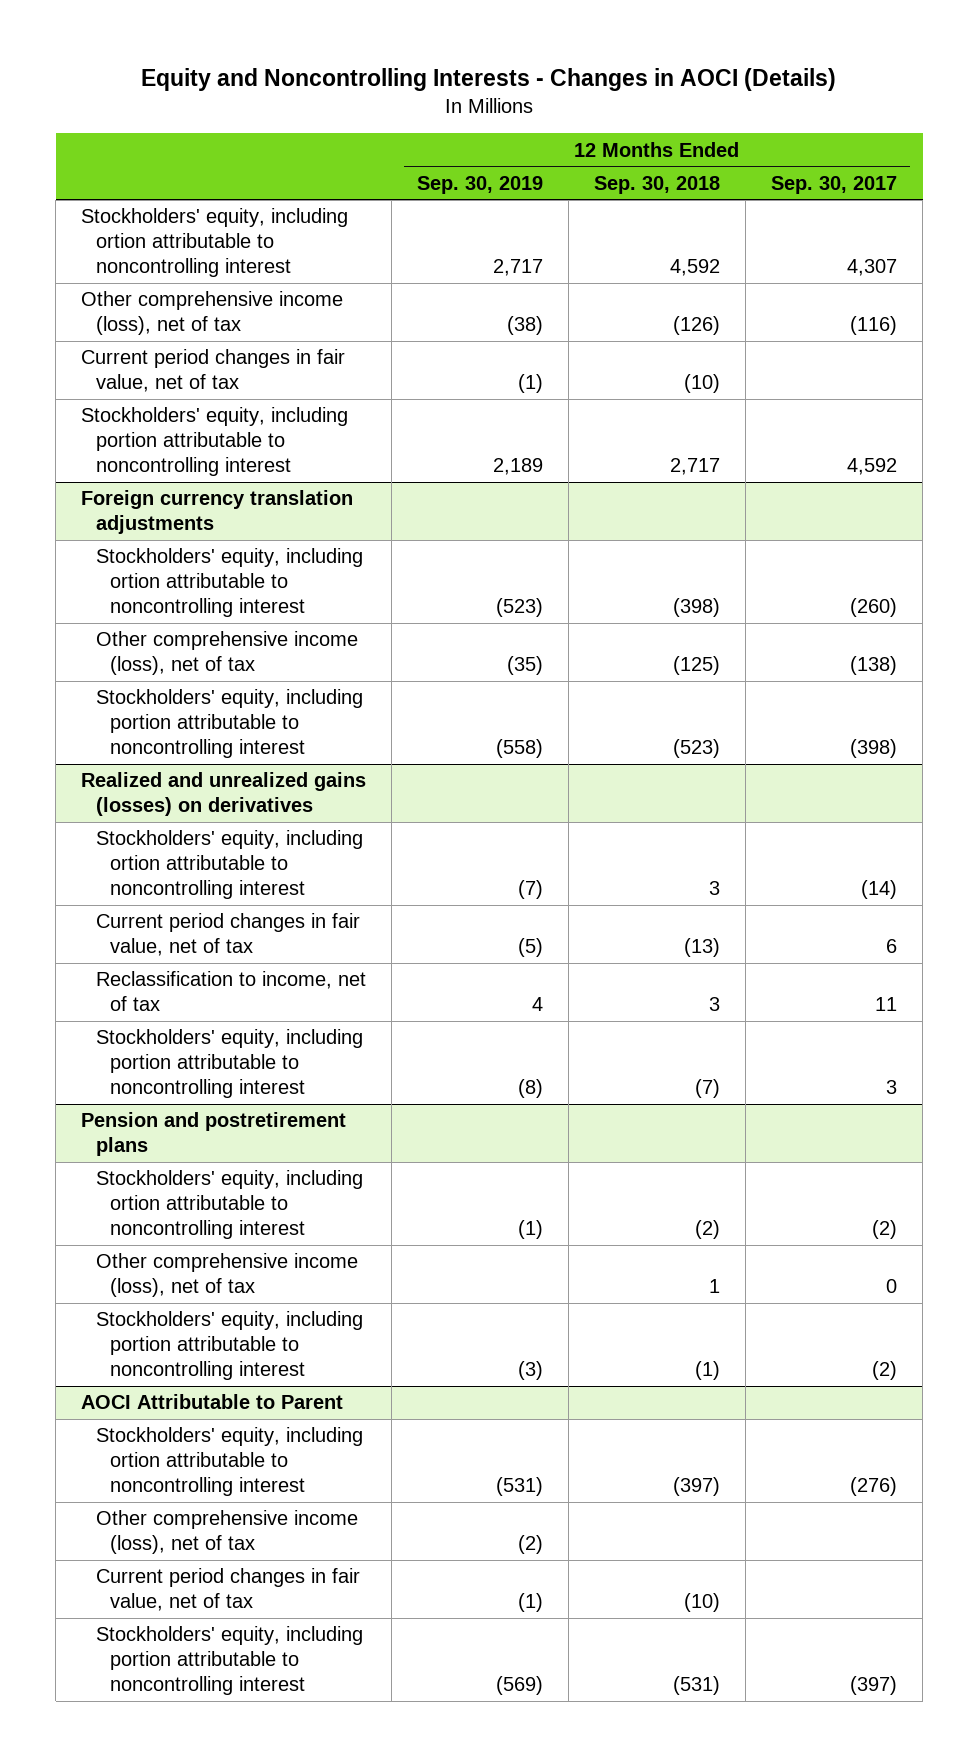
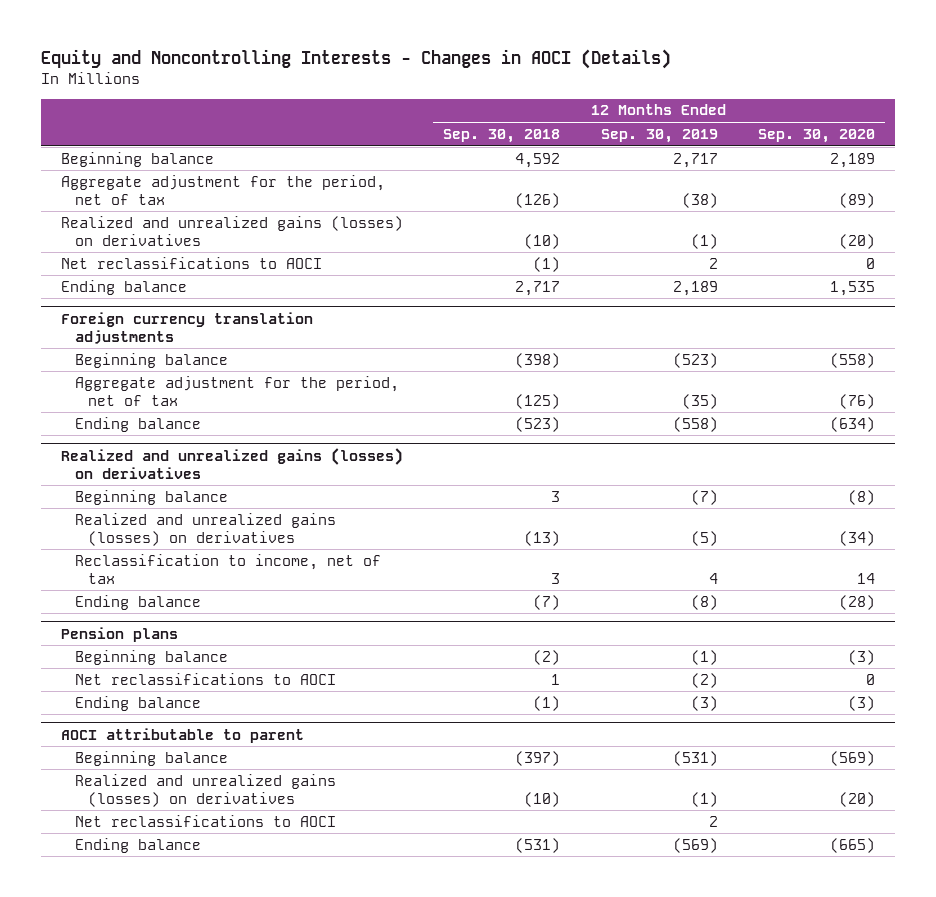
[771,175,898,194] Sep. 30, 2017 -> none
none -> [758,128,876,143] Sep. 30, 2020
[81,208,349,277] Stockholders' equity, including ortion attributable to noncontrolling interest -> [61,151,215,167] Beginning balance
[81,291,344,336] Other comprehensive income (loss), net of tax -> [61,174,386,205] Aggregate adjustment for the period, net of tax
[81,349,346,393] Current period changes in fair value, net of tax -> [61,215,404,246] Realized and unrealized gains (losses) on derivatives
none -> [61,256,323,269] Net reclassifications to AOCI
[81,407,349,476] Stockholders' equity, including portion attributable to noncontrolling interest -> [61,279,188,295] Ending balance
[95,548,363,617] Stockholders' equity, including ortion attributable to noncontrolling interest -> [74,352,228,368] Beginning balance
[95,631,358,676] Other comprehensive income (loss), net of tax -> [74,375,399,406] Aggregate adjustment for the period, net of tax
[95,689,363,758] Stockholders' equity, including portion attributable to noncontrolling interest -> [74,416,201,432] Ending balance
[95,830,363,899] Stockholders' equity, including ortion attributable to noncontrolling interest -> [74,489,228,505] Beginning balance
[95,913,360,957] Current period changes in fair value, net of tax -> [74,512,336,546] Realized and unrealized gains (losses) on derivatives
[95,1253,358,1298] Other comprehensive income (loss), net of tax -> none
[95,1510,358,1555] Other comprehensive income (loss), net of tax -> none
[95,1029,363,1098] Stockholders' equity, including portion attributable to noncontrolling interest -> [74,594,201,610] Ending balance
[81,1112,347,1157] Pension and postretirement plans -> [61,626,179,642] Pension plans
[95,1170,363,1239] Stockholders' equity, including ortion attributable to noncontrolling interest -> [74,649,228,665] Beginning balance
none -> [74,672,336,685] Net reclassifications to AOCI
[95,1311,363,1380] Stockholders' equity, including portion attributable to noncontrolling interest -> [74,695,201,711] Ending balance
[81,1394,344,1410] AOCI Attributable to Parent -> [61,727,305,743] AOCI attributable to parent
[95,1427,363,1496] Stockholders' equity, including ortion attributable to noncontrolling interest -> [74,750,228,766] Beginning balance
[95,1568,360,1612] Current period changes in fair value, net of tax -> [74,773,336,807] Realized and unrealized gains (losses) on derivatives
none -> [74,814,336,827] Net reclassifications to AOCI
[95,1626,363,1695] Stockholders' equity, including portion attributable to noncontrolling interest -> [74,837,201,853] Ending balance

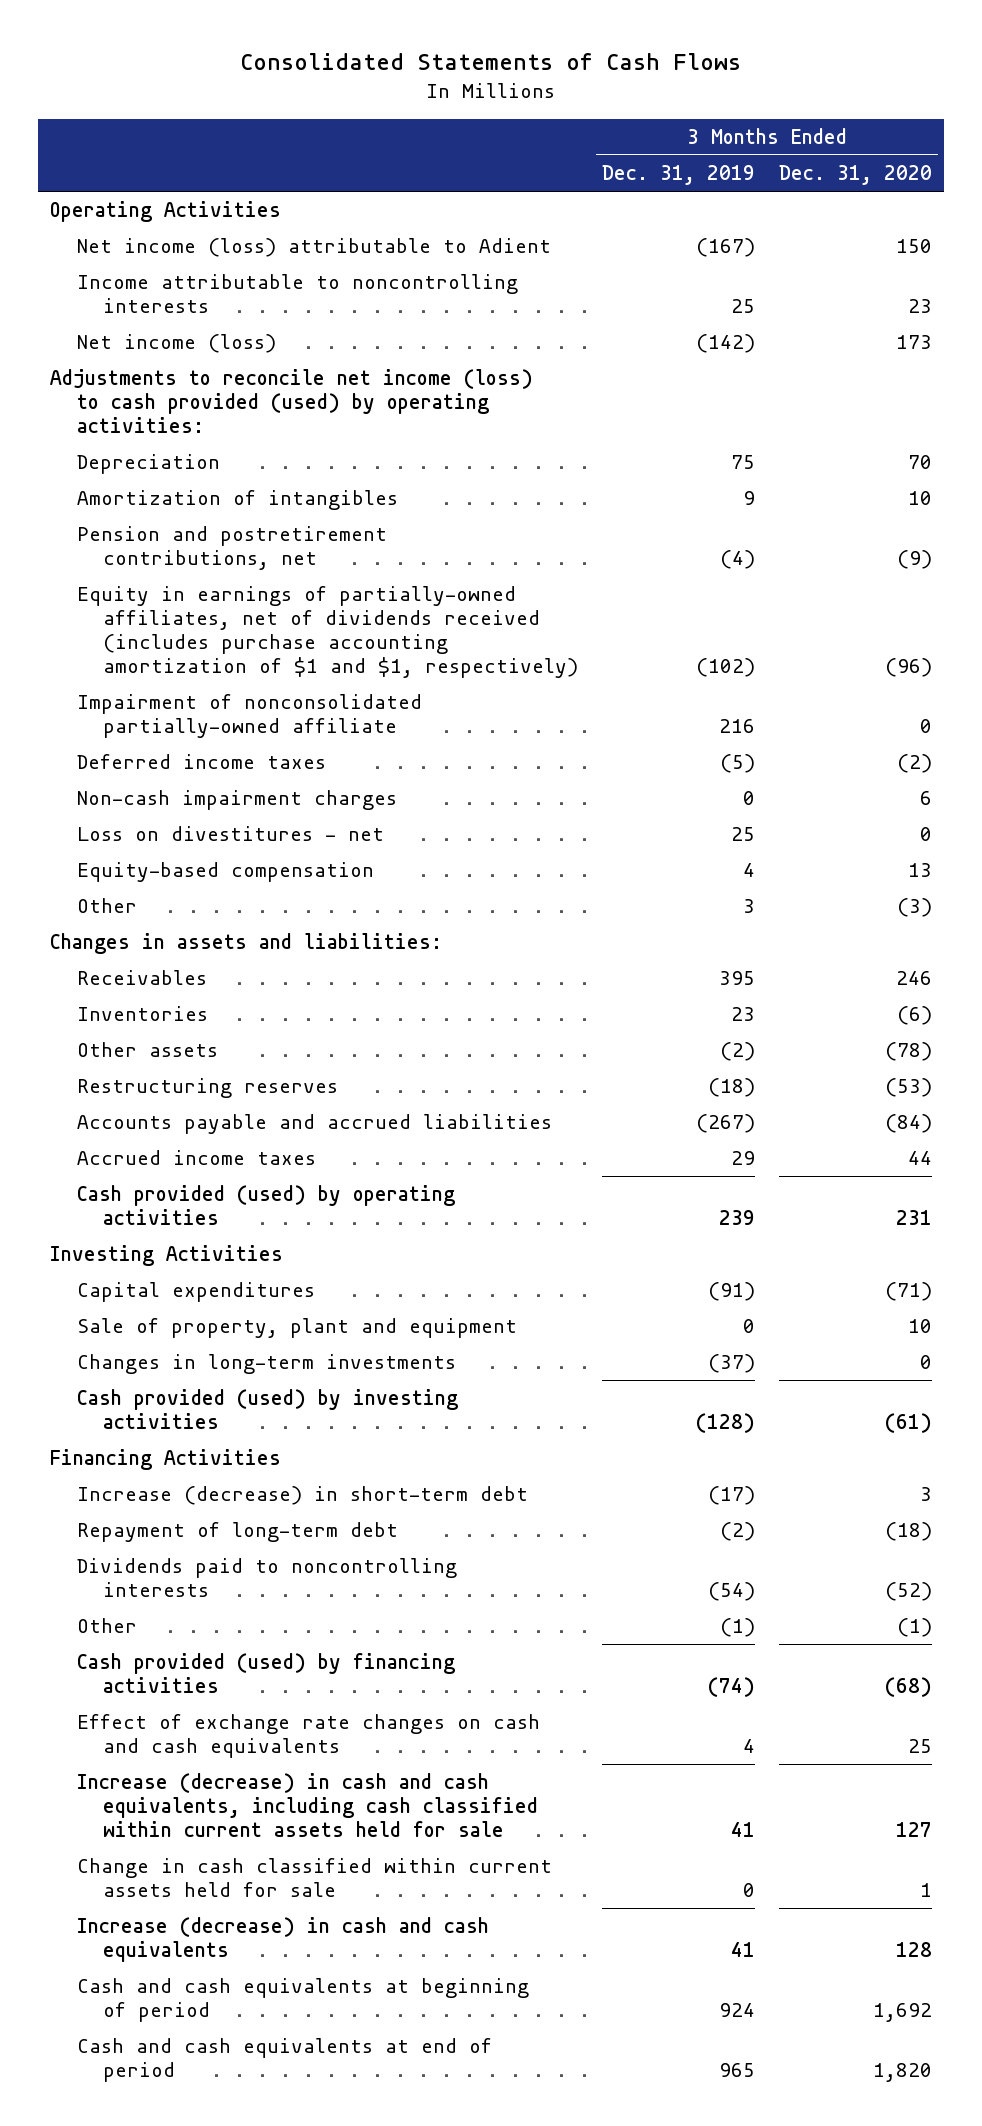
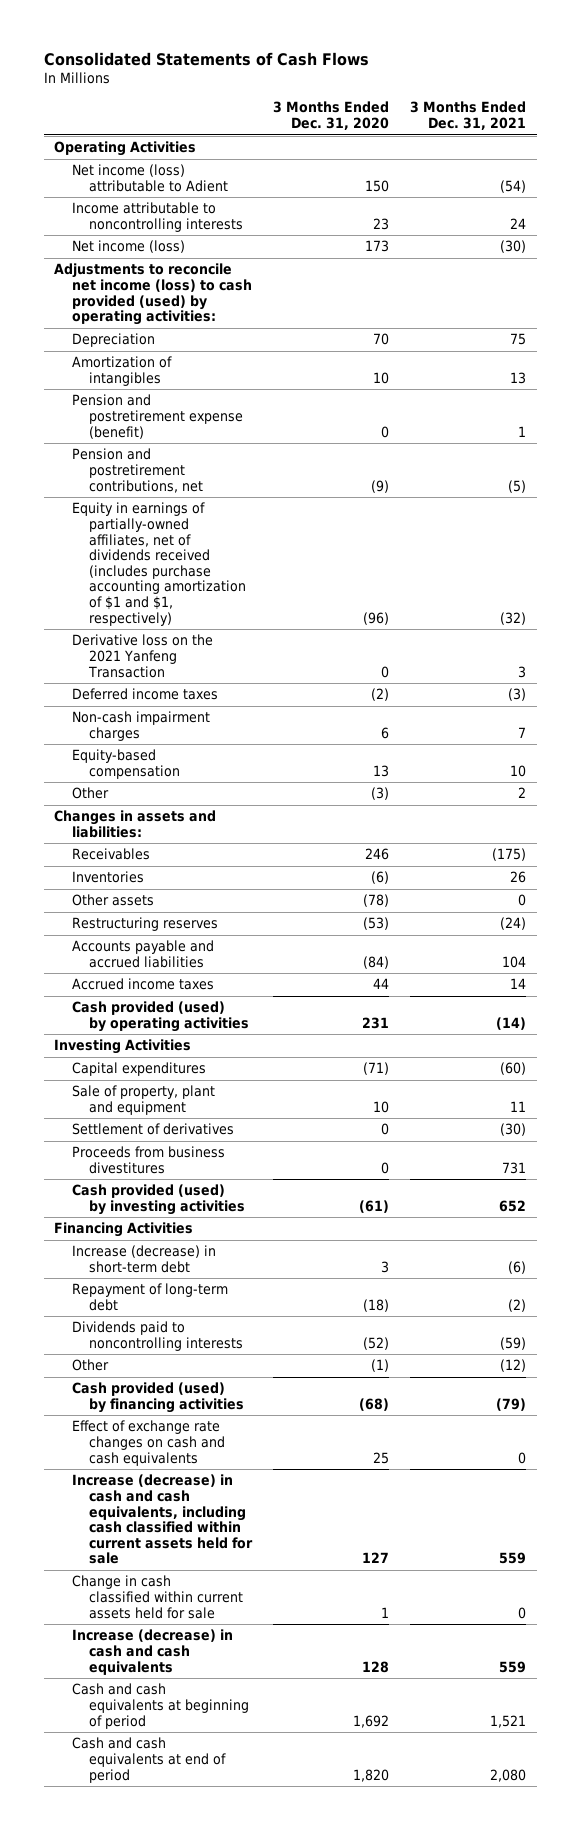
[602,165,756,186] Dec. 31, 2019 -> none
none -> [409,101,526,131] 3 Months Ended Dec. 31, 2021
none -> [71,394,243,439] Pension and postretirement expense (benefit)
[76,694,422,739] Impairment of nonconsolidated partially-owned affiliate -> none
none -> [71,634,213,678] Derivative loss on the 2021 Yanfeng Transaction
[76,826,384,842] Loss on divestitures - net -> none
[76,1354,456,1375] Changes in long-term investments -> none
none -> [71,1123,234,1136] Settlement of derivatives
none -> [71,1146,225,1174] Proceeds from business divestitures

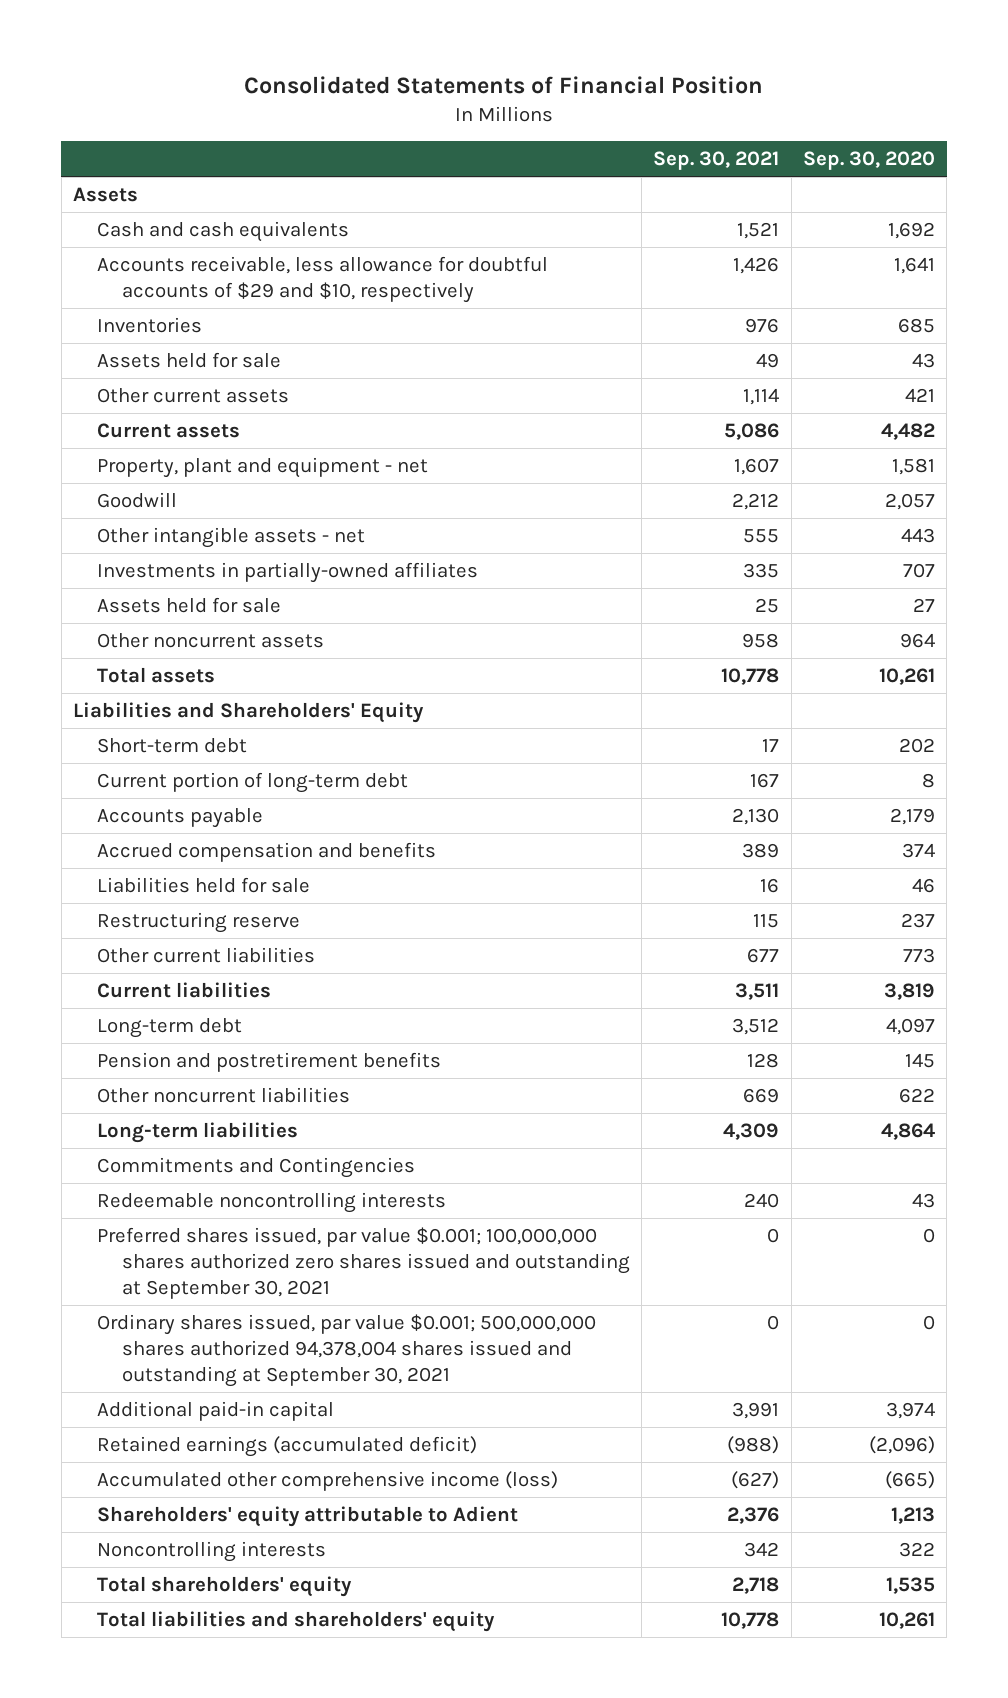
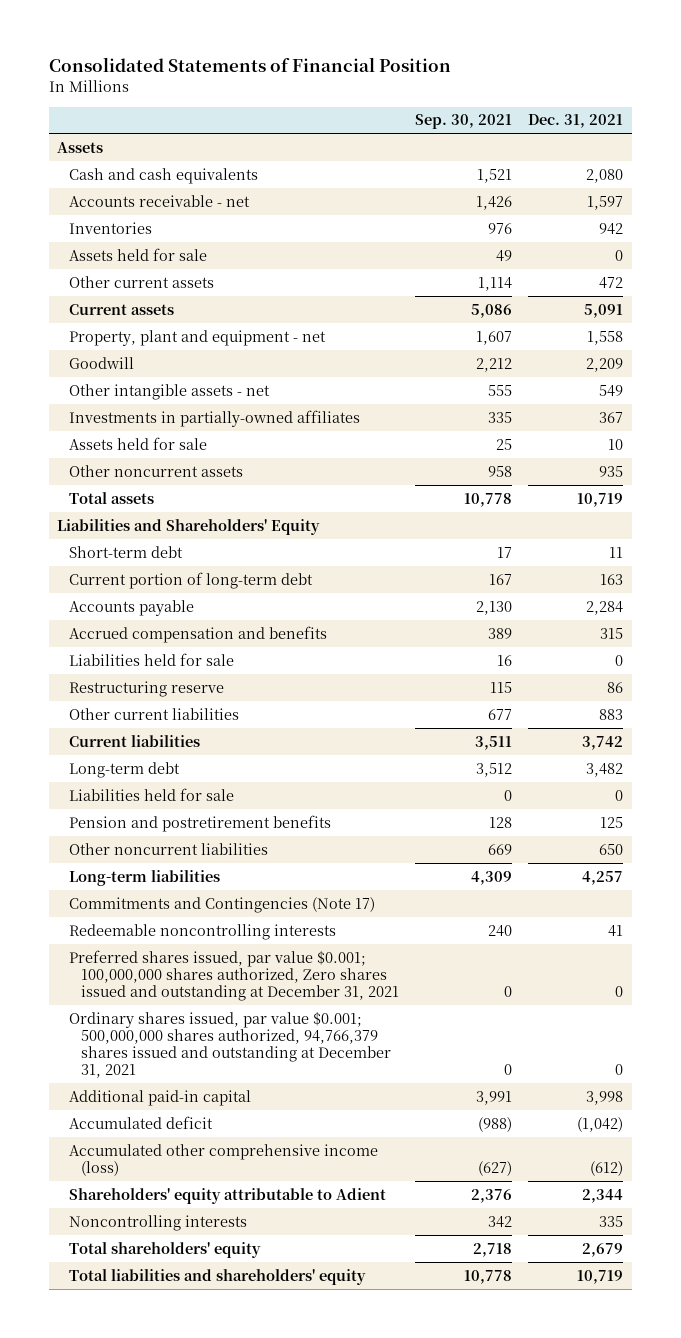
[802,150,935,170] Sep. 30, 2020 -> none
none -> [528,114,624,129] Dec. 31, 2021
[97,256,549,304] Accounts receivable, less allowance for doubtful accounts of $29 and $10, respectively -> [69,194,251,207] Accounts receivable - net
none -> [69,787,235,801] Liabilities held for sale
[97,1157,416,1179] Commitments and Contingencies -> [69,896,376,913] Commitments and Contingencies (Note 17)
[97,1227,630,1300] Preferred shares issued, par value $0.001; 100,000,000 shares authorized zero shares issued and outstanding at September 30, 2021 -> [69,949,399,1001] Preferred shares issued, par value $0.001; 100,000,000 shares authorized, Zero shares issued and outstanding at December 31, 2021
[97,1314,597,1388] Ordinary shares issued, par value $0.001; 500,000,000 shares authorized 94,378,004 shares issued and outstanding at September 30, 2021 -> [69,1011,391,1079] Ordinary shares issued, par value $0.001; 500,000,000 shares authorized, 94,766,379 shares issued and outstanding at December 31, 2021
[97,1436,478,1458] Retained earnings (accumulated deficit) -> [69,1115,214,1129] Accumulated deficit

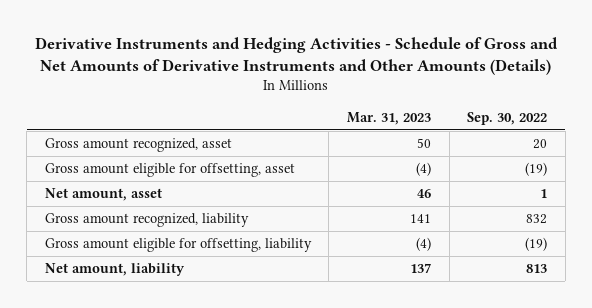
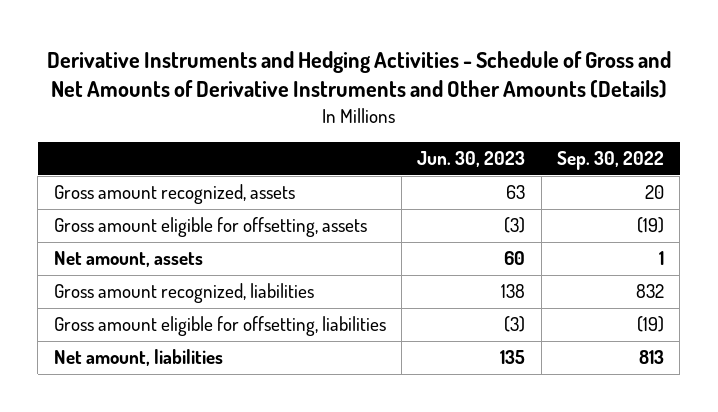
[346,111,431,125] Mar. 31, 2023 -> none
none -> [417,151,526,168] Jun. 30, 2023
[44,138,232,153] Gross amount recognized, asset -> [53,184,295,205] Gross amount recognized, assets
[44,163,295,178] Gross amount eligible for offsetting, asset -> [53,217,367,238] Gross amount eligible for offsetting, assets
[44,188,162,202] Net amount, asset -> [53,251,203,268] Net amount, assets
[44,213,249,228] Gross amount recognized, liability -> [53,283,314,304] Gross amount recognized, liabilities
[44,238,312,253] Gross amount eligible for offsetting, liability -> [53,316,386,337] Gross amount eligible for offsetting, liabilities
[44,263,185,277] Net amount, liability -> [53,349,223,367] Net amount, liabilities

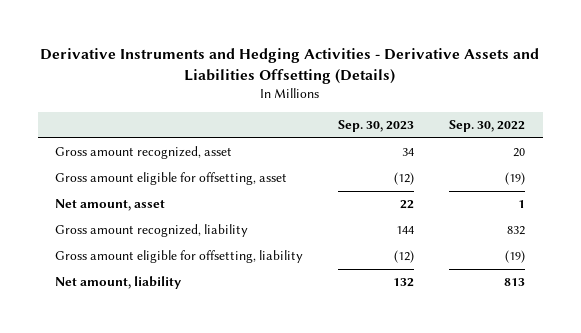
[46,50,671,99] Derivative Instruments and Hedging Activities - Schedule of Gross and Net Amounts of Derivative Instruments and Other Amounts (Details) -> [40,47,540,85] Derivative Instruments and Hedging Activities - Derivative Assets and Liabilities Offsetting (Details)
[417,151,526,168] Jun. 30, 2023 -> none
none -> [338,120,415,133] Sep. 30, 2023
[53,184,295,205] Gross amount recognized, assets -> [55,146,233,160] Gross amount recognized, asset
[53,217,367,238] Gross amount eligible for offsetting, assets -> [55,172,288,186] Gross amount eligible for offsetting, asset
[53,251,203,268] Net amount, assets -> [55,199,166,212] Net amount, asset
[53,283,314,304] Gross amount recognized, liabilities -> [55,224,249,238] Gross amount recognized, liability
[53,316,386,337] Gross amount eligible for offsetting, liabilities -> [55,250,304,264] Gross amount eligible for offsetting, liability
[53,349,223,367] Net amount, liabilities -> [55,276,182,290] Net amount, liability

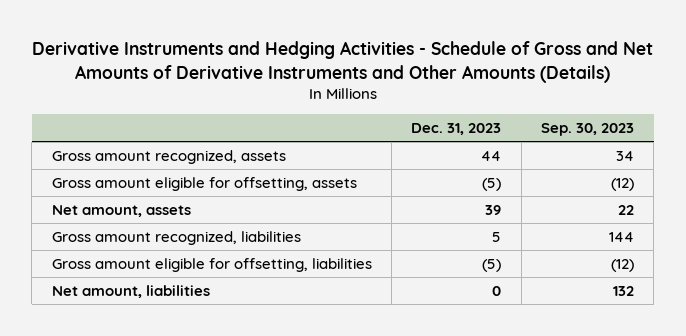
[40,47,540,85] Derivative Instruments and Hedging Activities - Derivative Assets and Liabilities Offsetting (Details) -> [31,41,653,83] Derivative Instruments and Hedging Activities - Schedule of Gross and Net Amounts of Derivative Instruments and Other Amounts (Details)
[449,120,526,133] Sep. 30, 2022 -> none
none -> [411,122,502,135] Dec. 31, 2023
[55,146,233,160] Gross amount recognized, asset -> [51,149,286,164] Gross amount recognized, assets
[55,172,288,186] Gross amount eligible for offsetting, asset -> [51,176,357,191] Gross amount eligible for offsetting, assets
[55,199,166,212] Net amount, asset -> [51,204,191,217] Net amount, assets
[55,224,249,238] Gross amount recognized, liability -> [51,230,301,245] Gross amount recognized, liabilities
[55,250,304,264] Gross amount eligible for offsetting, liability -> [51,257,372,272] Gross amount eligible for offsetting, liabilities
[55,276,182,290] Net amount, liability -> [51,284,210,298] Net amount, liabilities

